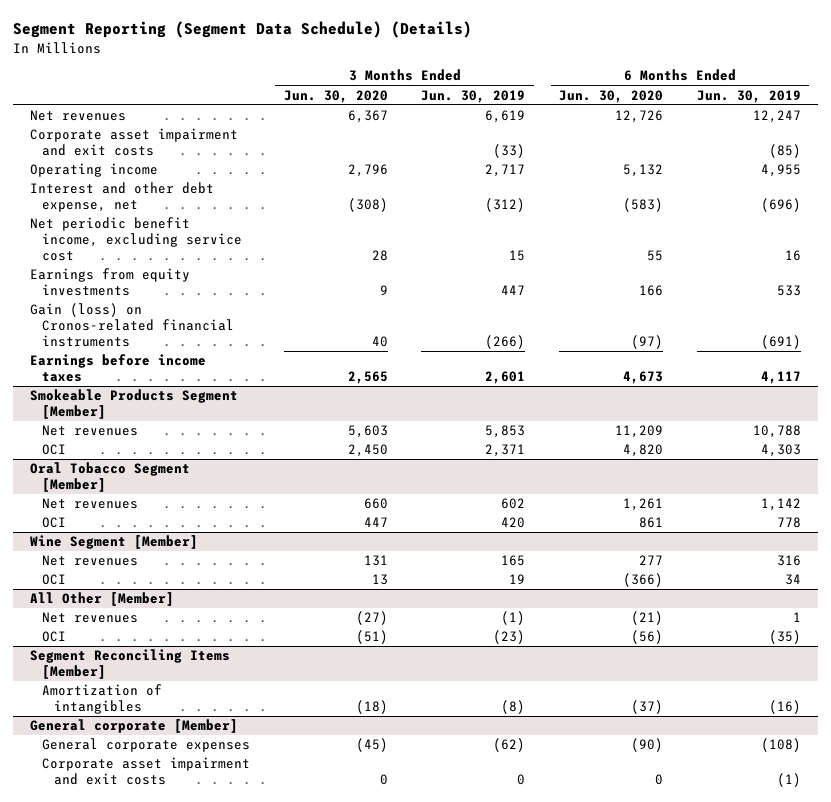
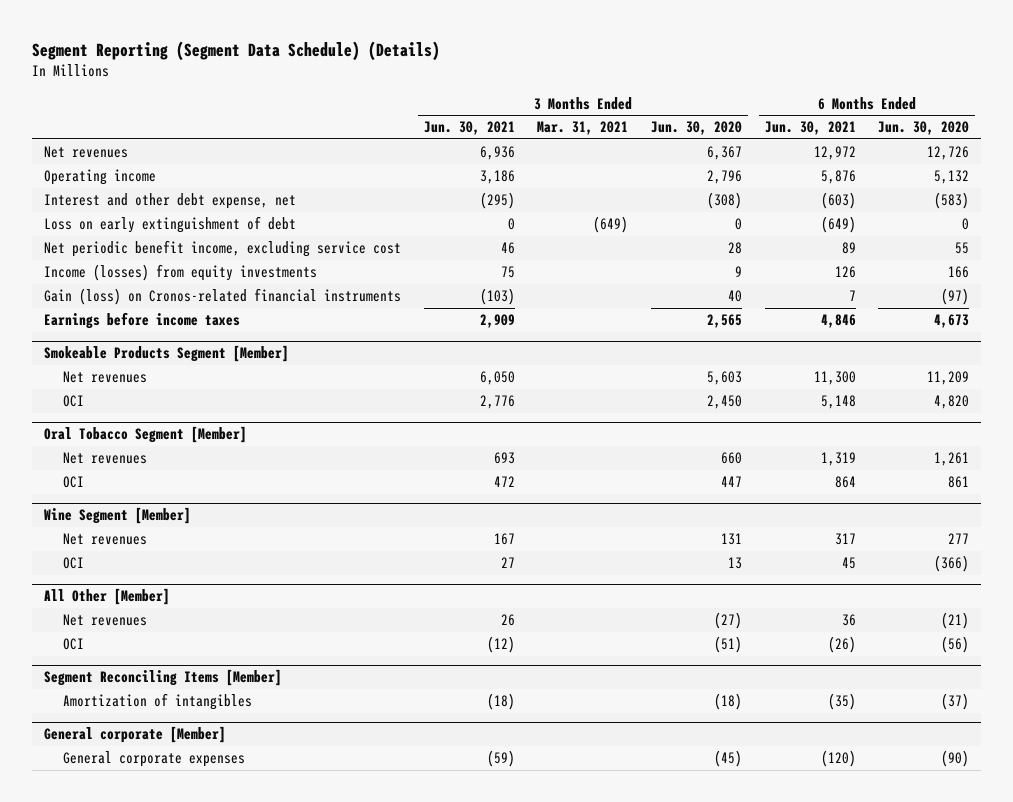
[421,89,526,103] Jun. 30, 2019 -> none
[696,89,801,103] Jun. 30, 2019 -> none
none -> [423,121,515,136] Jun. 30, 2021
none -> [537,121,629,136] Mar. 31, 2021
none -> [764,121,856,136] Jun. 30, 2021
[30,128,239,157] Corporate asset impairment and exit costs -> none
none -> [43,216,296,234] Loss on early extinguishment of debt
[30,268,191,297] Earnings from equity investments -> [43,264,317,282] Income (losses) from equity investments
[42,757,251,786] Corporate asset impairment and exit costs -> none

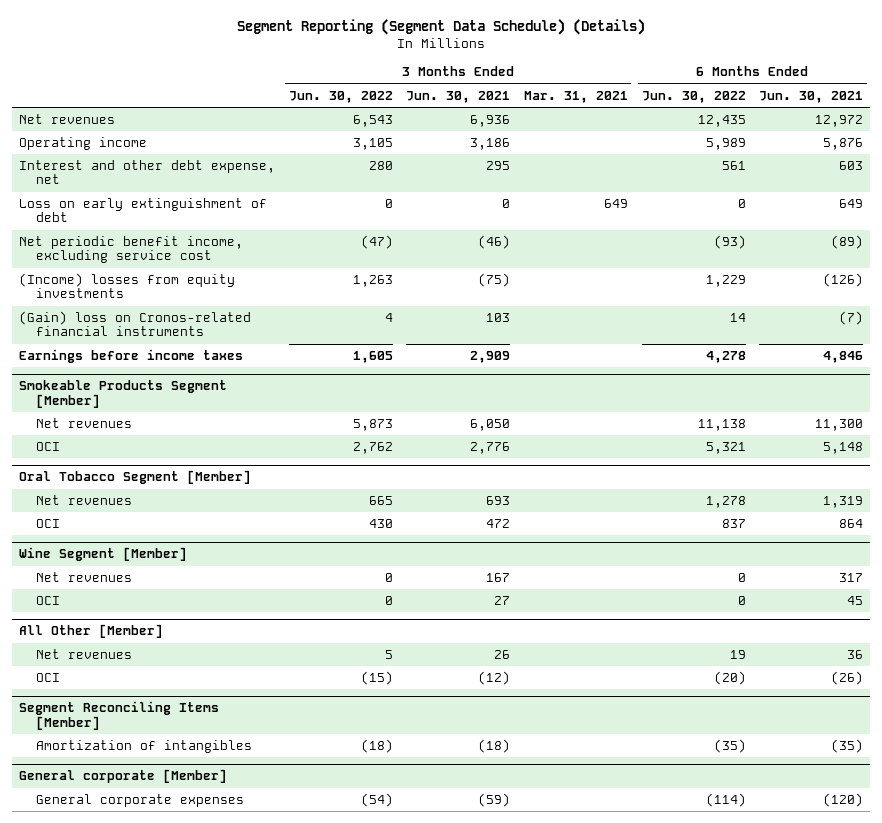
[650,121,742,136] Jun. 30, 2020 -> none
[878,121,970,136] Jun. 30, 2020 -> none
none -> [288,90,393,103] Jun. 30, 2022
none -> [641,90,746,103] Jun. 30, 2022
[479,192,515,210] (295) -> [486,160,511,170] 295
[820,192,856,210] (603) -> [839,160,864,170] 603
[593,216,629,234] (649) -> [603,198,628,208] 649
[820,216,856,234] (649) -> [839,198,864,208] 649
[500,242,515,255] 46 -> [478,234,511,249] (46)
[841,242,856,255] 89 -> [831,234,864,249] (89)
[43,264,317,282] Income (losses) from equity investments -> [18,272,235,299] (Income) losses from equity investments
[500,266,515,279] 75 -> [478,272,511,287] (75)
[834,266,856,279] 126 -> [823,272,864,287] (126)
[43,288,401,306] Gain (loss) on Cronos-related financial instruments -> [18,310,251,337] (Gain) loss on Cronos-related financial instruments
[479,288,515,306] (103) -> [486,312,511,322] 103
[848,290,856,302] 7 -> [839,310,864,325] (7)

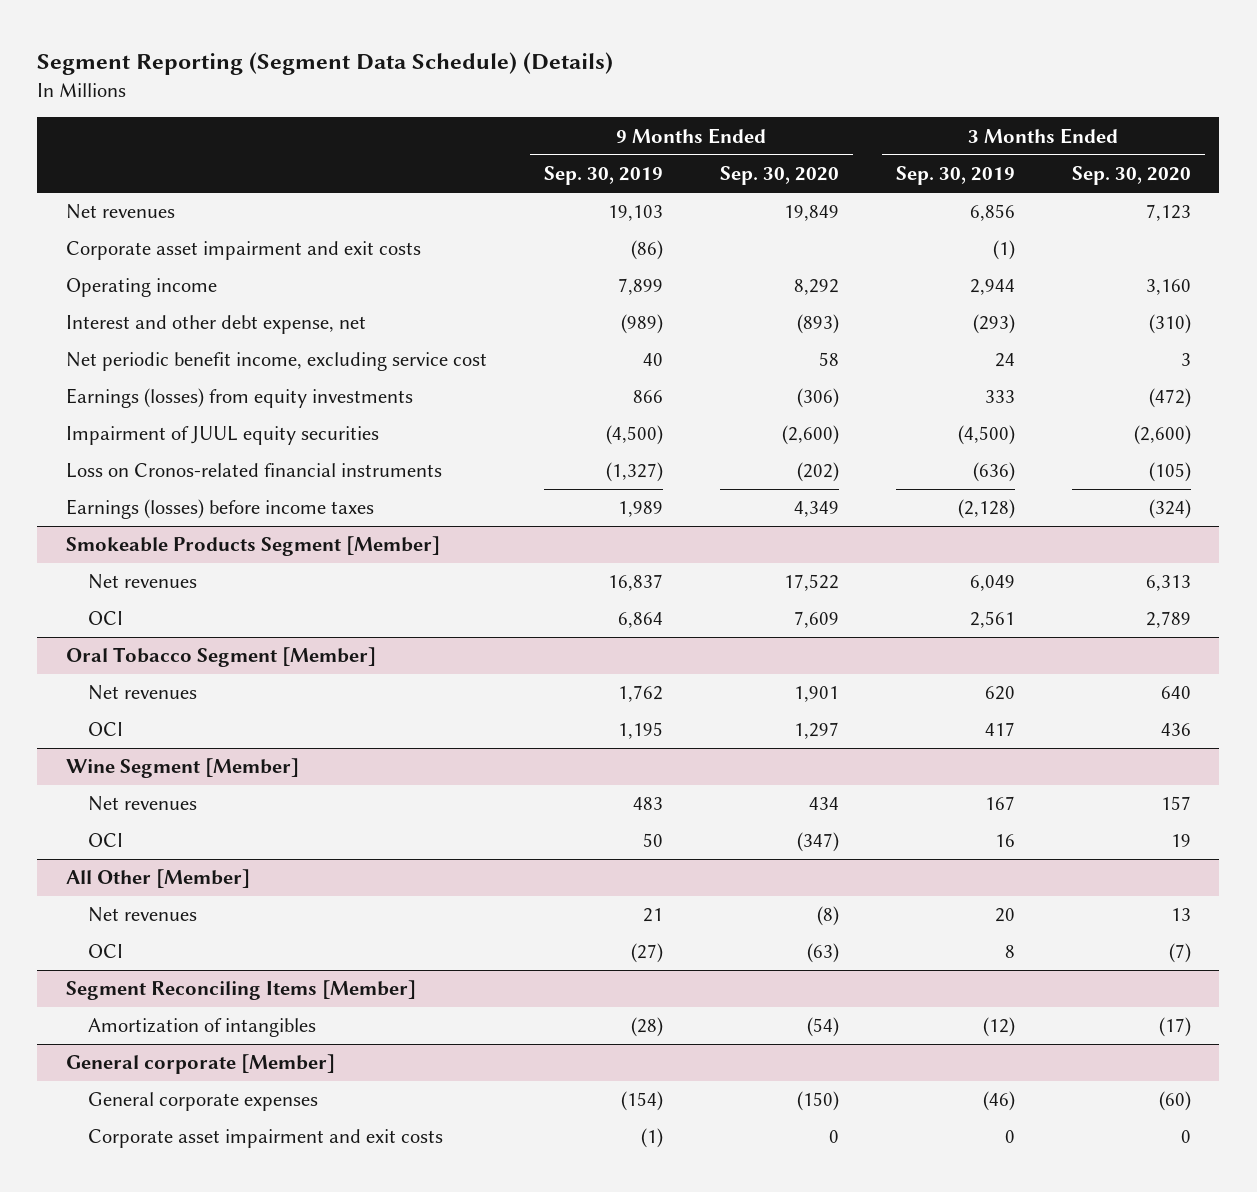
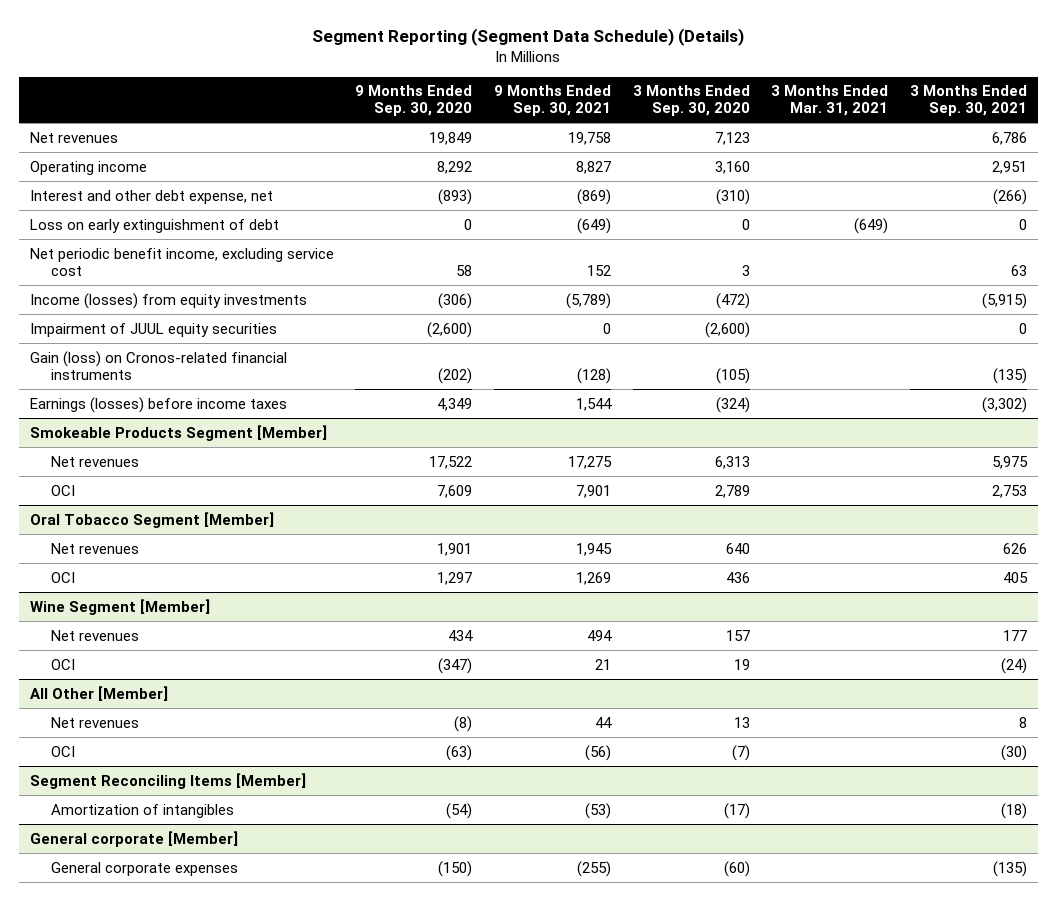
[543,166,663,186] Sep. 30, 2019 -> none
[895,166,1015,186] Sep. 30, 2019 -> none
none -> [493,85,611,117] 9 Months Ended Sep. 30, 2021
none -> [771,85,889,117] 3 Months Ended Mar. 31, 2021
none -> [909,85,1027,117] 3 Months Ended Sep. 30, 2021
[65,241,421,261] Corporate asset impairment and exit costs -> none
none -> [29,218,279,233] Loss on early extinguishment of debt
[65,388,413,409] Earnings (losses) from equity investments -> [29,292,307,309] Income (losses) from equity investments
[65,463,442,479] Loss on Cronos-related financial instruments -> [29,350,287,380] Gain (loss) on Cronos-related financial instruments
[88,1129,444,1149] Corporate asset impairment and exit costs -> none

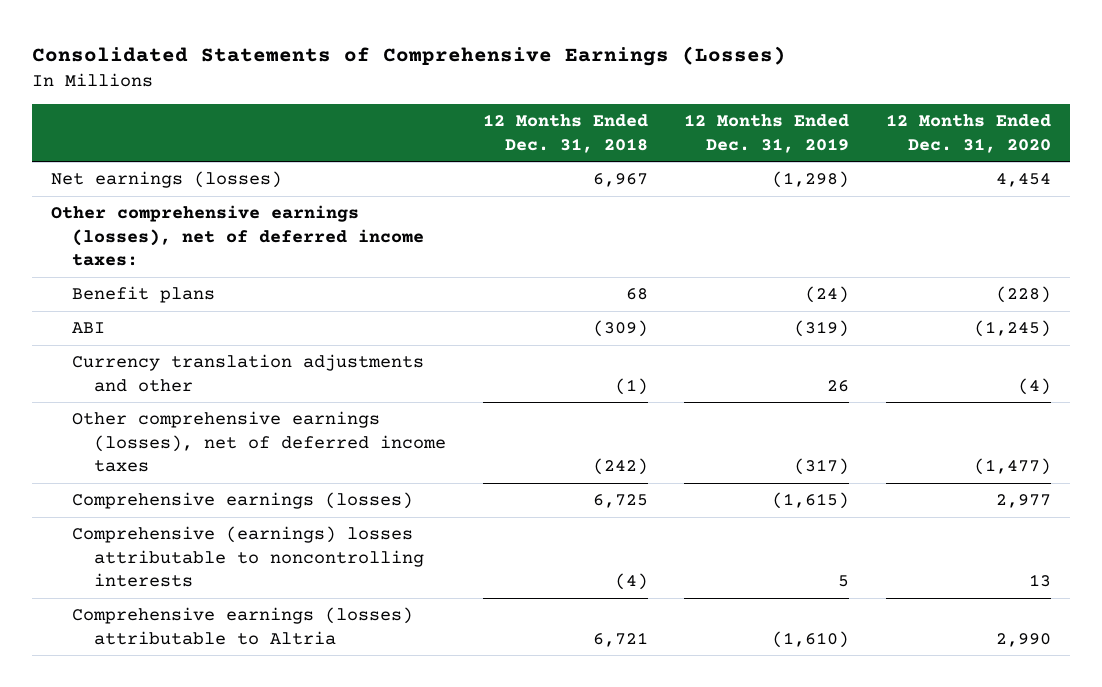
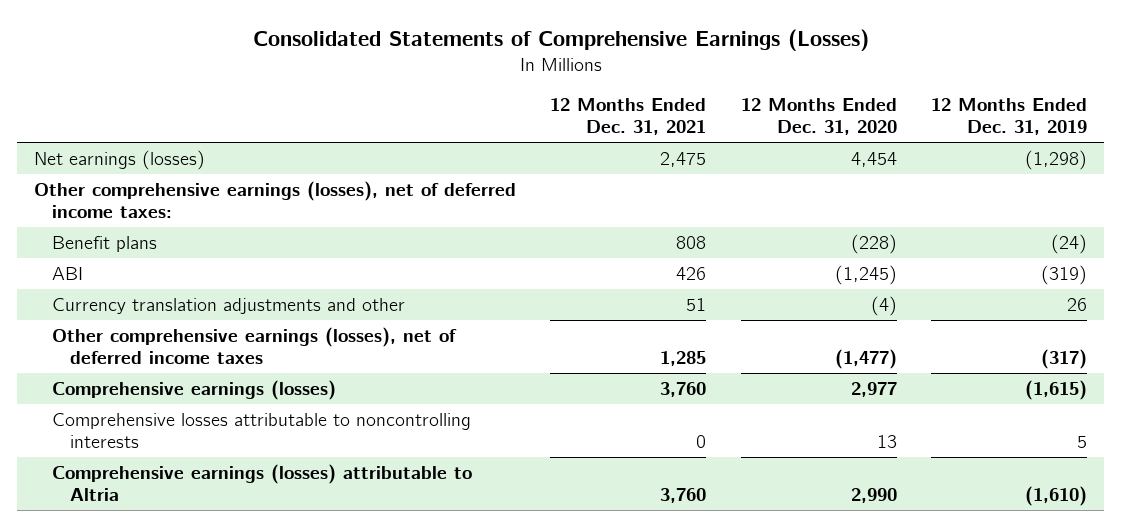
[482,114,648,153] 12 Months Ended Dec. 31, 2018 -> none
none -> [550,98,707,136] 12 Months Ended Dec. 31, 2021
[72,526,424,588] Comprehensive (earnings) losses attributable to noncontrolling interests -> [51,413,471,448] Comprehensive losses attributable to noncontrolling interests

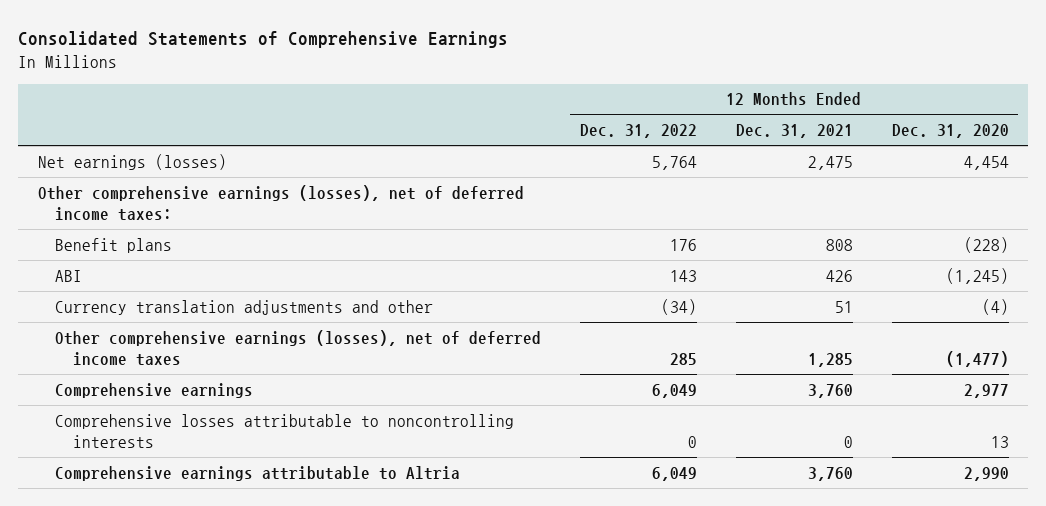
[252,28,869,51] Consolidated Statements of Comprehensive Earnings (Losses) -> [18,31,509,49] Consolidated Statements of Comprehensive Earnings
[931,98,1088,136] 12 Months Ended Dec. 31, 2019 -> none
none -> [580,124,698,139] Dec. 31, 2022
[51,380,336,401] Comprehensive earnings (losses) -> [55,382,254,398] Comprehensive earnings
[51,464,472,501] Comprehensive earnings (losses) attributable to Altria -> [55,465,461,481] Comprehensive earnings attributable to Altria

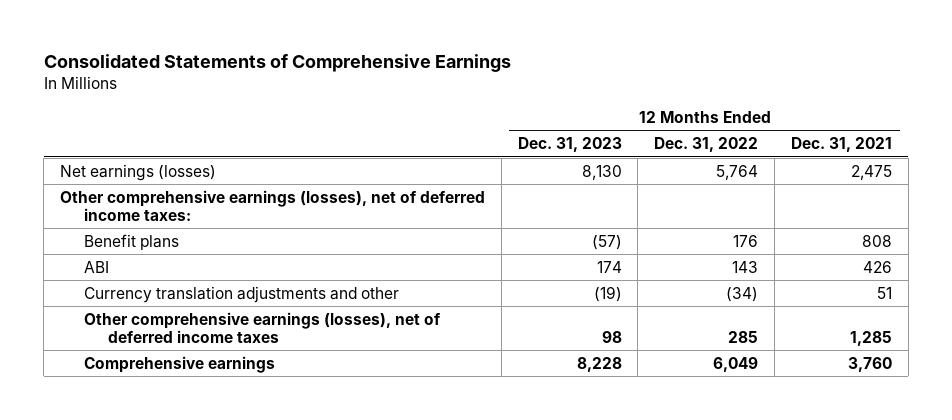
[891,124,1009,139] Dec. 31, 2020 -> none
none -> [517,137,622,153] Dec. 31, 2023
[55,413,515,449] Comprehensive losses attributable to noncontrolling interests -> none
[55,465,461,481] Comprehensive earnings attributable to Altria -> none

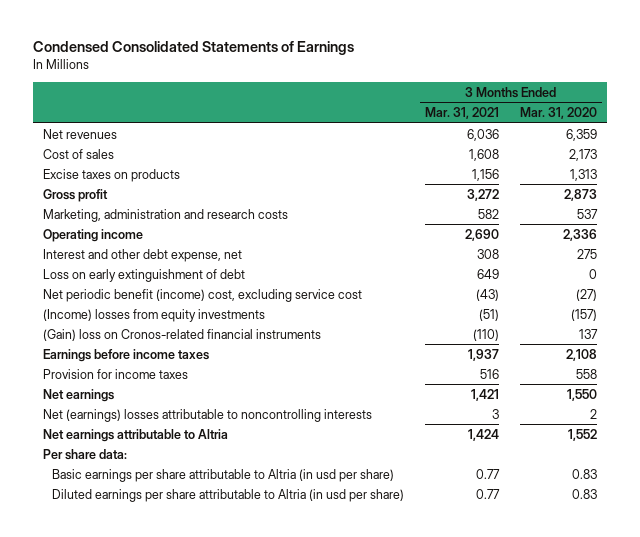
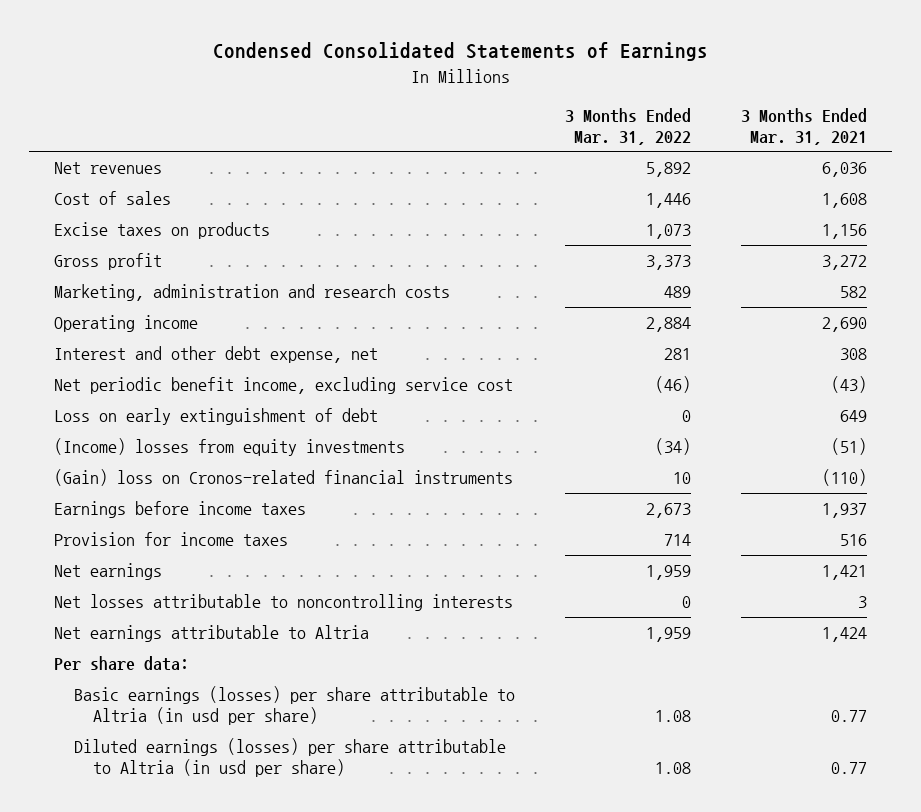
[519,107,597,120] Mar. 31, 2020 -> none
none -> [564,107,691,145] 3 Months Ended Mar. 31, 2022
none -> [54,377,514,395] Net periodic benefit income, excluding service cost
[43,288,363,302] Net periodic benefit (income) cost, excluding service cost -> none
[43,408,373,422] Net (earnings) losses attributable to noncontrolling interests -> [54,594,514,612] Net losses attributable to noncontrolling interests
[52,468,395,482] Basic earnings per share attributable to Altria (in usd per share) -> [73,686,515,726] Basic earnings (losses) per share attributable to Altria (in usd per share)
[52,488,405,502] Diluted earnings per share attributable to Altria (in usd per share) -> [73,738,506,778] Diluted earnings (losses) per share attributable to Altria (in usd per share)

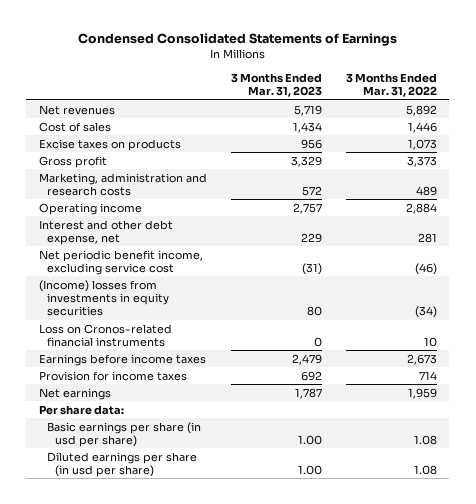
[741,107,868,145] 3 Months Ended Mar. 31, 2021 -> none
none -> [230,72,322,98] 3 Months Ended Mar. 31, 2023
[54,408,379,426] Loss on early extinguishment of debt -> none
[54,438,406,457] (Income) losses from equity investments -> [38,279,169,317] (Income) losses from investments in equity securities
[54,469,514,487] (Gain) loss on Cronos-related financial instruments -> [38,323,172,347] Loss on Cronos-related financial instruments
[54,594,514,612] Net losses attributable to noncontrolling interests -> none
[54,625,370,643] Net earnings attributable to Altria -> none
[73,686,515,726] Basic earnings (losses) per share attributable to Altria (in usd per share) -> [46,421,201,447] Basic earnings per share (in usd per share)
[73,738,506,778] Diluted earnings (losses) per share attributable to Altria (in usd per share) -> [46,451,197,477] Diluted earnings per share (in usd per share)

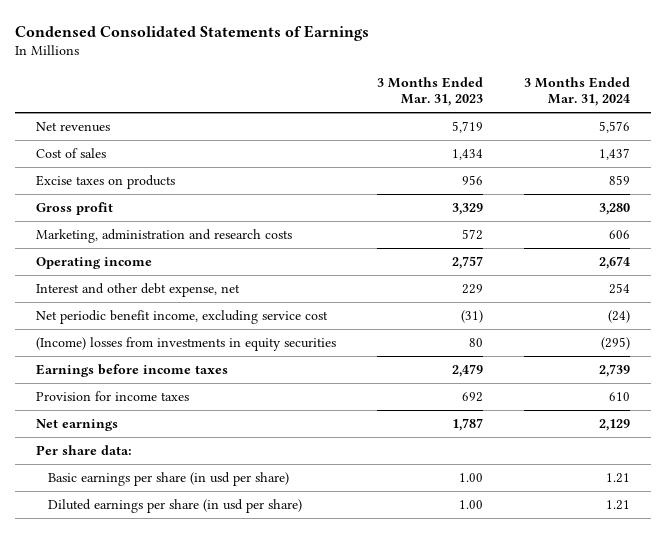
[346,72,438,98] 3 Months Ended Mar. 31, 2022 -> none
none -> [524,77,631,107] 3 Months Ended Mar. 31, 2024
[38,323,172,347] Loss on Cronos-related financial instruments -> none

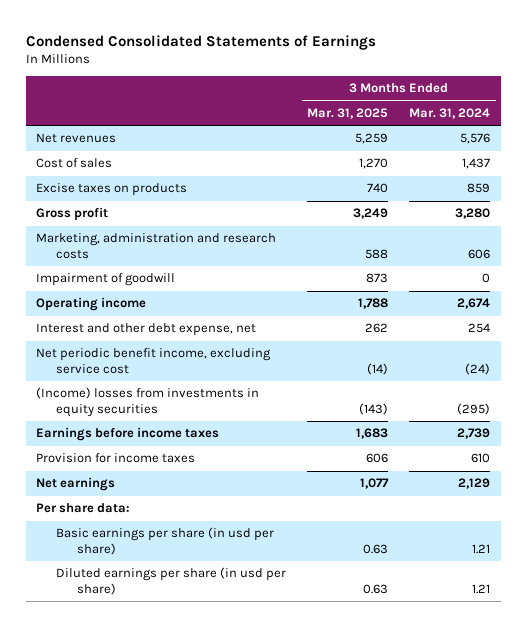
[376,77,483,107] 3 Months Ended Mar. 31, 2023 -> none
none -> [307,107,389,119] Mar. 31, 2025
none -> [36,273,176,287] Impairment of goodwill

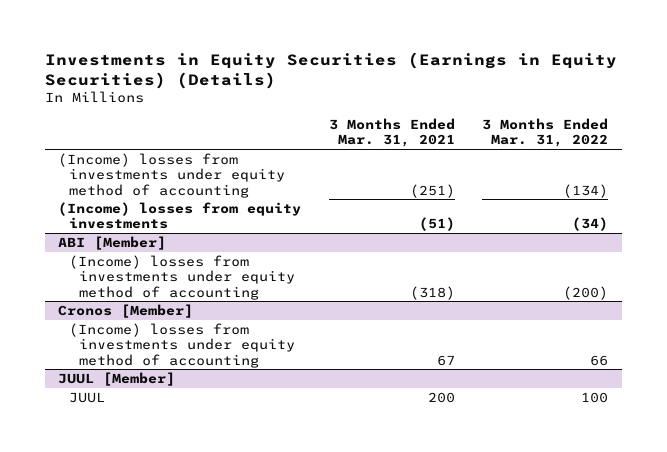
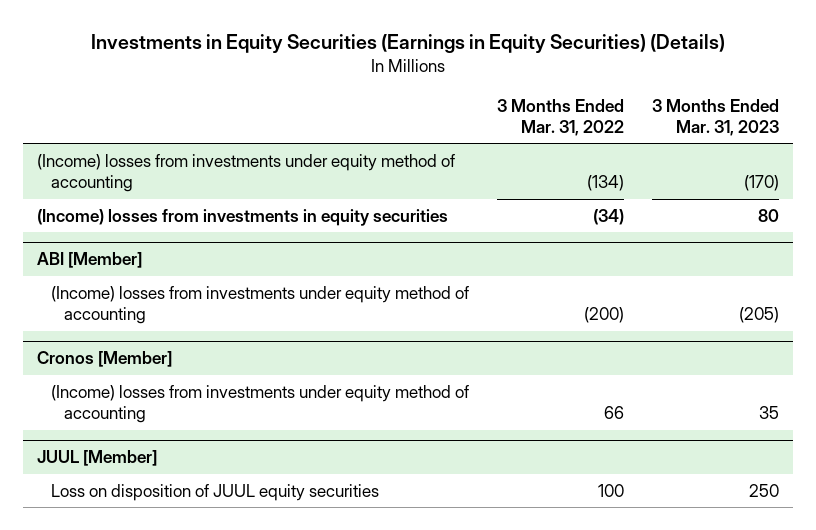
[328,118,455,148] 3 Months Ended Mar. 31, 2021 -> none
none -> [651,98,779,136] 3 Months Ended Mar. 31, 2023
[58,201,302,230] (Income) losses from equity investments -> [37,208,449,226] (Income) losses from investments in equity securities
[68,391,105,403] JUUL -> none
none -> [50,483,379,501] Loss on disposition of JUUL equity securities

